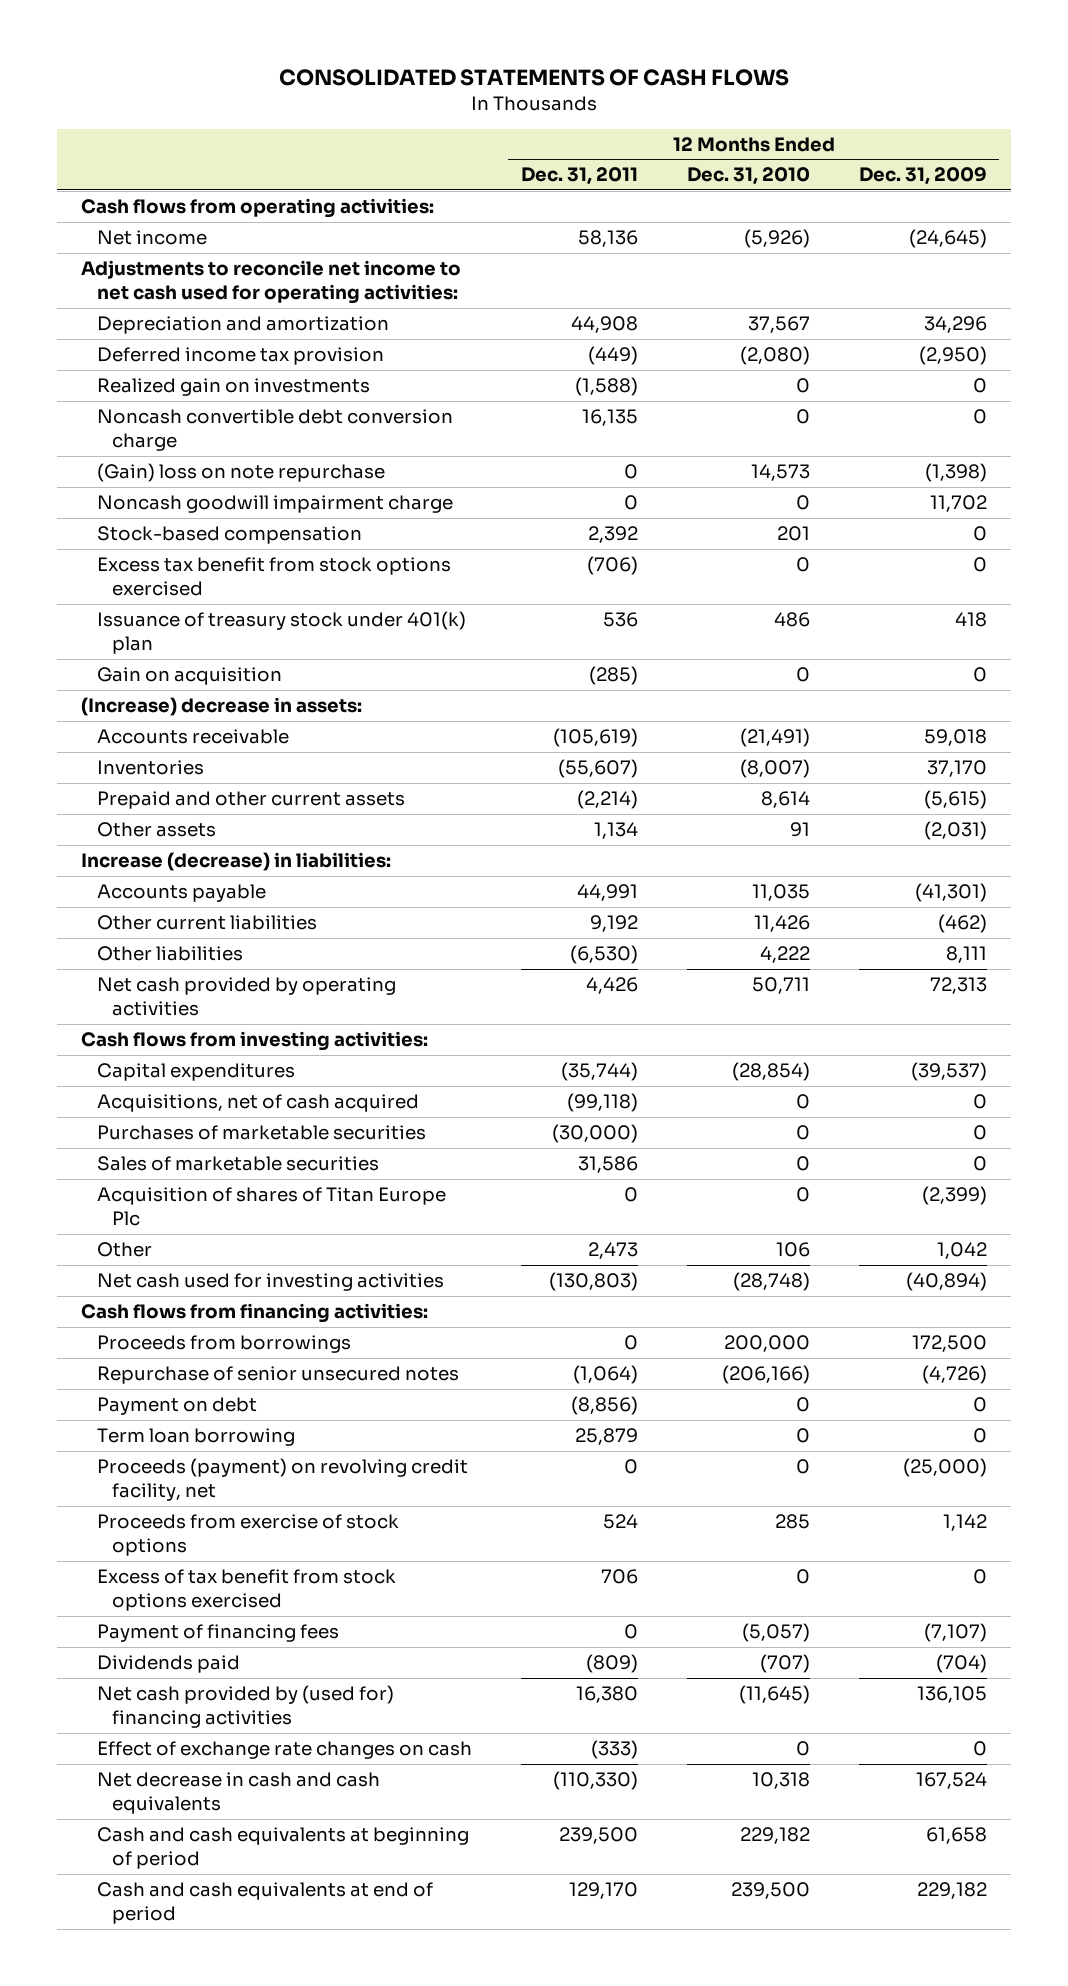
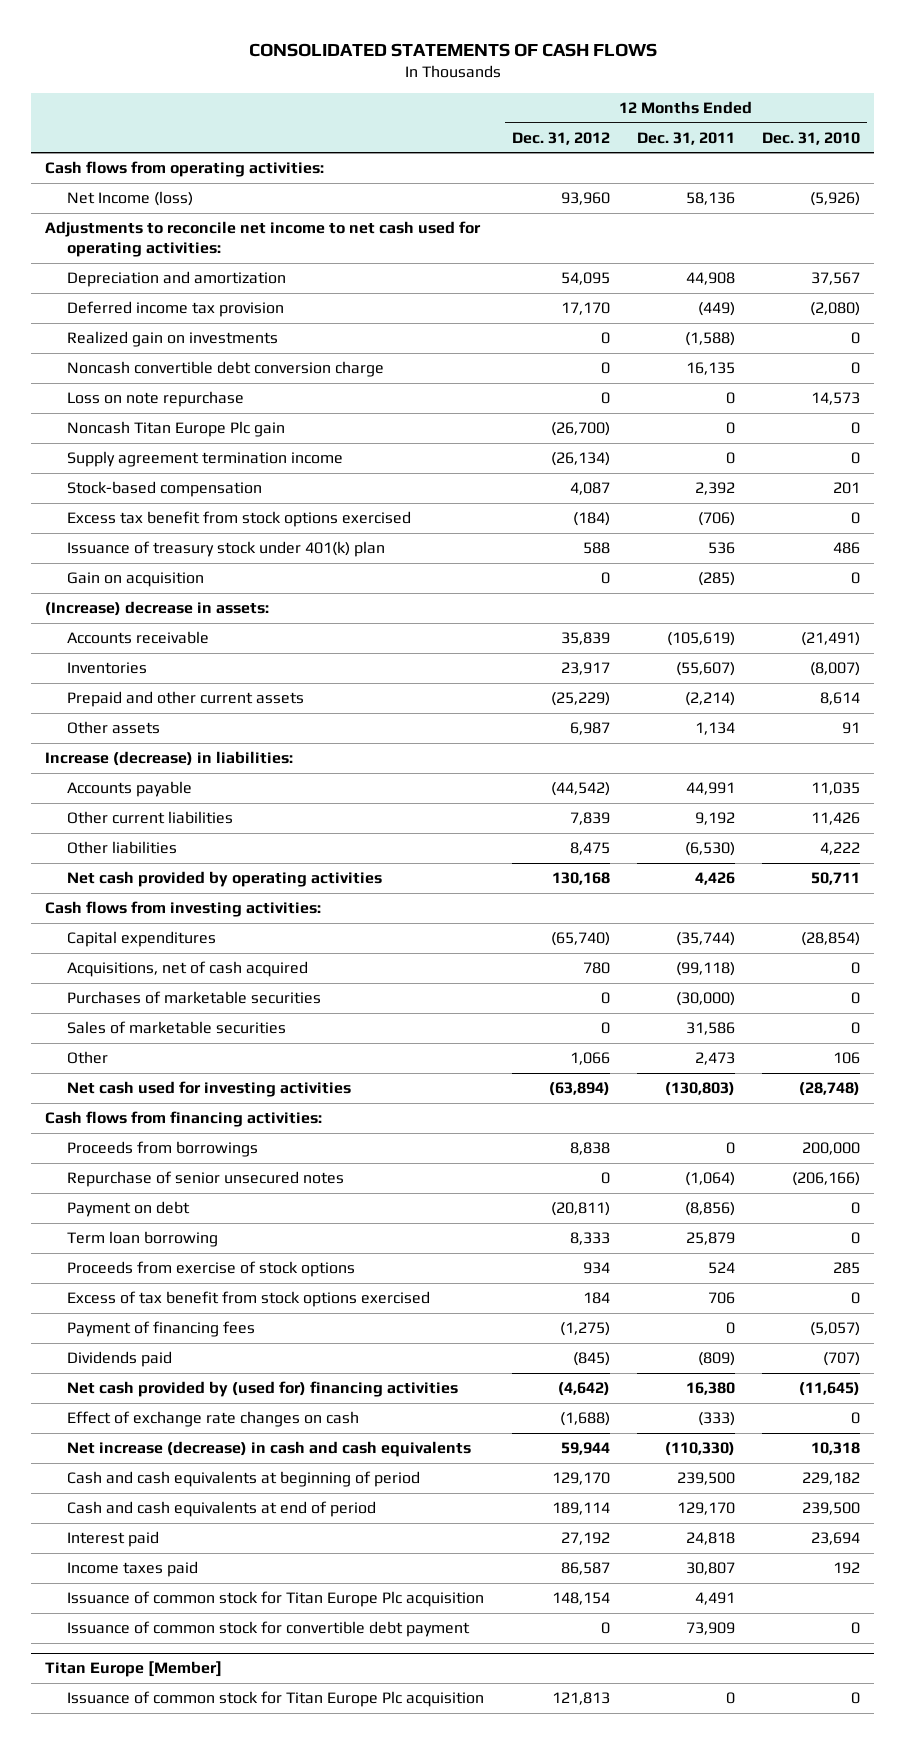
[858,167,987,186] Dec. 31, 2009 -> none
none -> [511,131,610,145] Dec. 31, 2012
[96,230,207,246] Net income -> [67,190,194,206] Net Income (loss)
[96,495,453,514] Noncash goodwill impairment charge -> none
[96,463,385,483] (Gain) loss on note repurchase -> [67,390,245,407] Loss on note repurchase
none -> [67,420,286,437] Noncash Titan Europe Plc gain
none -> [67,450,344,467] Supply agreement termination income
[96,1187,446,1226] Acquisition of shares of Titan Europe Plc -> none
[96,1458,468,1501] Proceeds (payment) on revolving credit facility, net -> none
[96,1772,380,1814] Net decrease in cash and cash equivalents -> [67,1440,472,1457] Net increase (decrease) in cash and cash equivalents
none -> [67,1530,160,1547] Interest paid
none -> [67,1560,199,1577] Income taxes paid
none -> [67,1590,485,1607] Issuance of common stock for Titan Europe Plc acquisition
none -> [67,1620,471,1637] Issuance of common stock for convertible debt payment
none -> [45,1660,223,1677] Titan Europe [Member]
none -> [67,1690,485,1707] Issuance of common stock for Titan Europe Plc acquisition

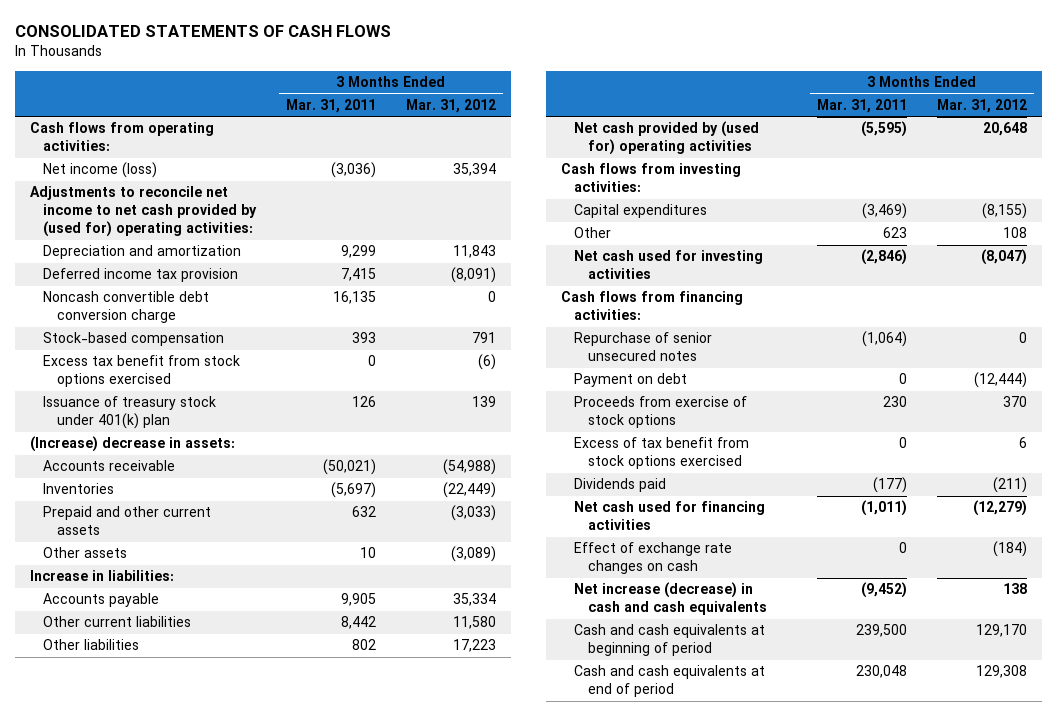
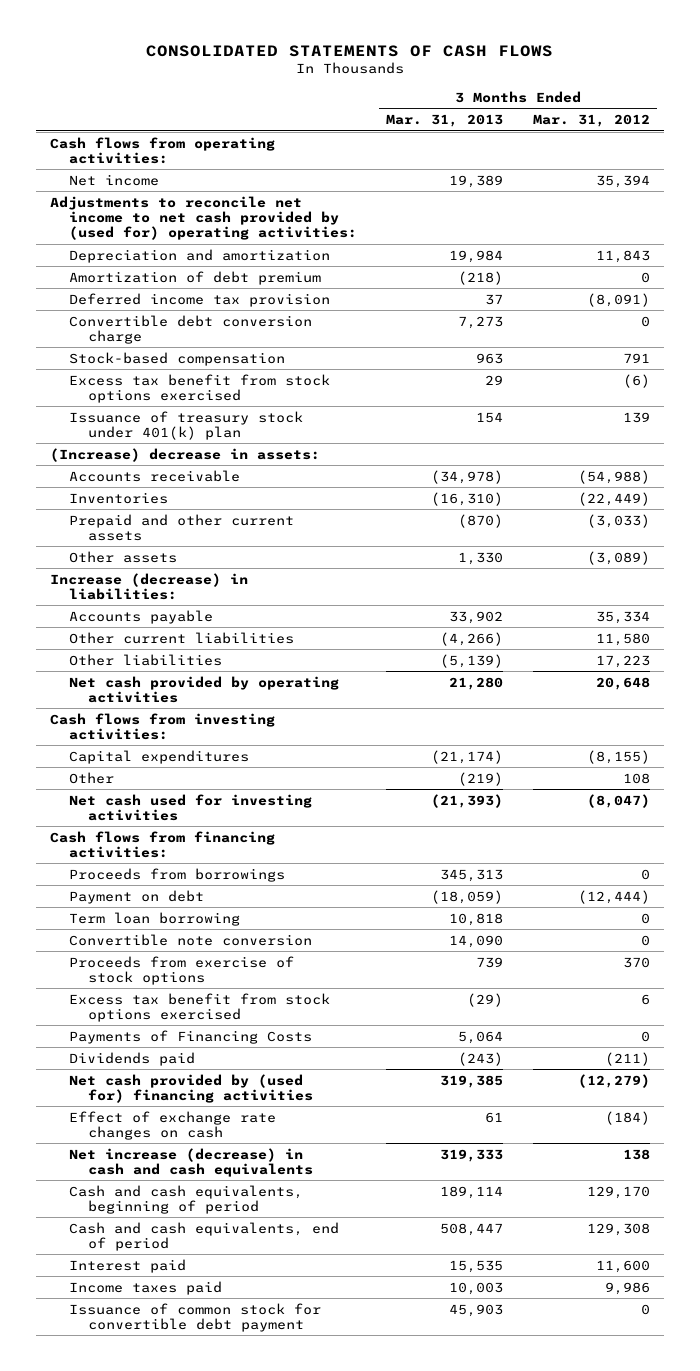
[286,98,377,113] Mar. 31, 2011 -> none
none -> [386,113,504,127] Mar. 31, 2013
[43,162,158,179] Net income (loss) -> [69,173,160,186] Net income
none -> [69,270,322,285] Amortization of debt premium
[43,291,210,324] Noncash convertible debt conversion charge -> [69,314,313,344] Convertible debt conversion charge
[30,570,175,582] Increase in liabilities: -> [50,572,249,600] Increase (decrease) in liabilities:
[574,121,760,156] Net cash provided by (used for) operating activities -> [69,675,340,703] Net cash provided by operating activities
[574,332,713,362] Repurchase of senior unsecured notes -> none
none -> [69,867,286,882] Proceeds from borrowings
none -> [69,911,241,926] Term loan borrowing
none -> [69,933,313,946] Convertible note conversion
[574,437,750,470] Excess of tax benefit from stock options exercised -> [69,992,331,1022] Excess tax benefit from stock options exercised
none -> [69,1029,313,1044] Payments of Financing Costs
[574,501,766,531] Net cash used for financing activities -> [69,1073,314,1103] Net cash provided by (used for) financing activities
[574,624,766,657] Cash and cash equivalents at beginning of period -> [69,1184,304,1214] Cash and cash equivalents, beginning of period
[574,665,766,698] Cash and cash equivalents at end of period -> [69,1221,340,1251] Cash and cash equivalents, end of period
none -> [69,1258,187,1273] Interest paid
none -> [69,1280,223,1295] Income taxes paid
none -> [69,1302,322,1332] Issuance of common stock for convertible debt payment

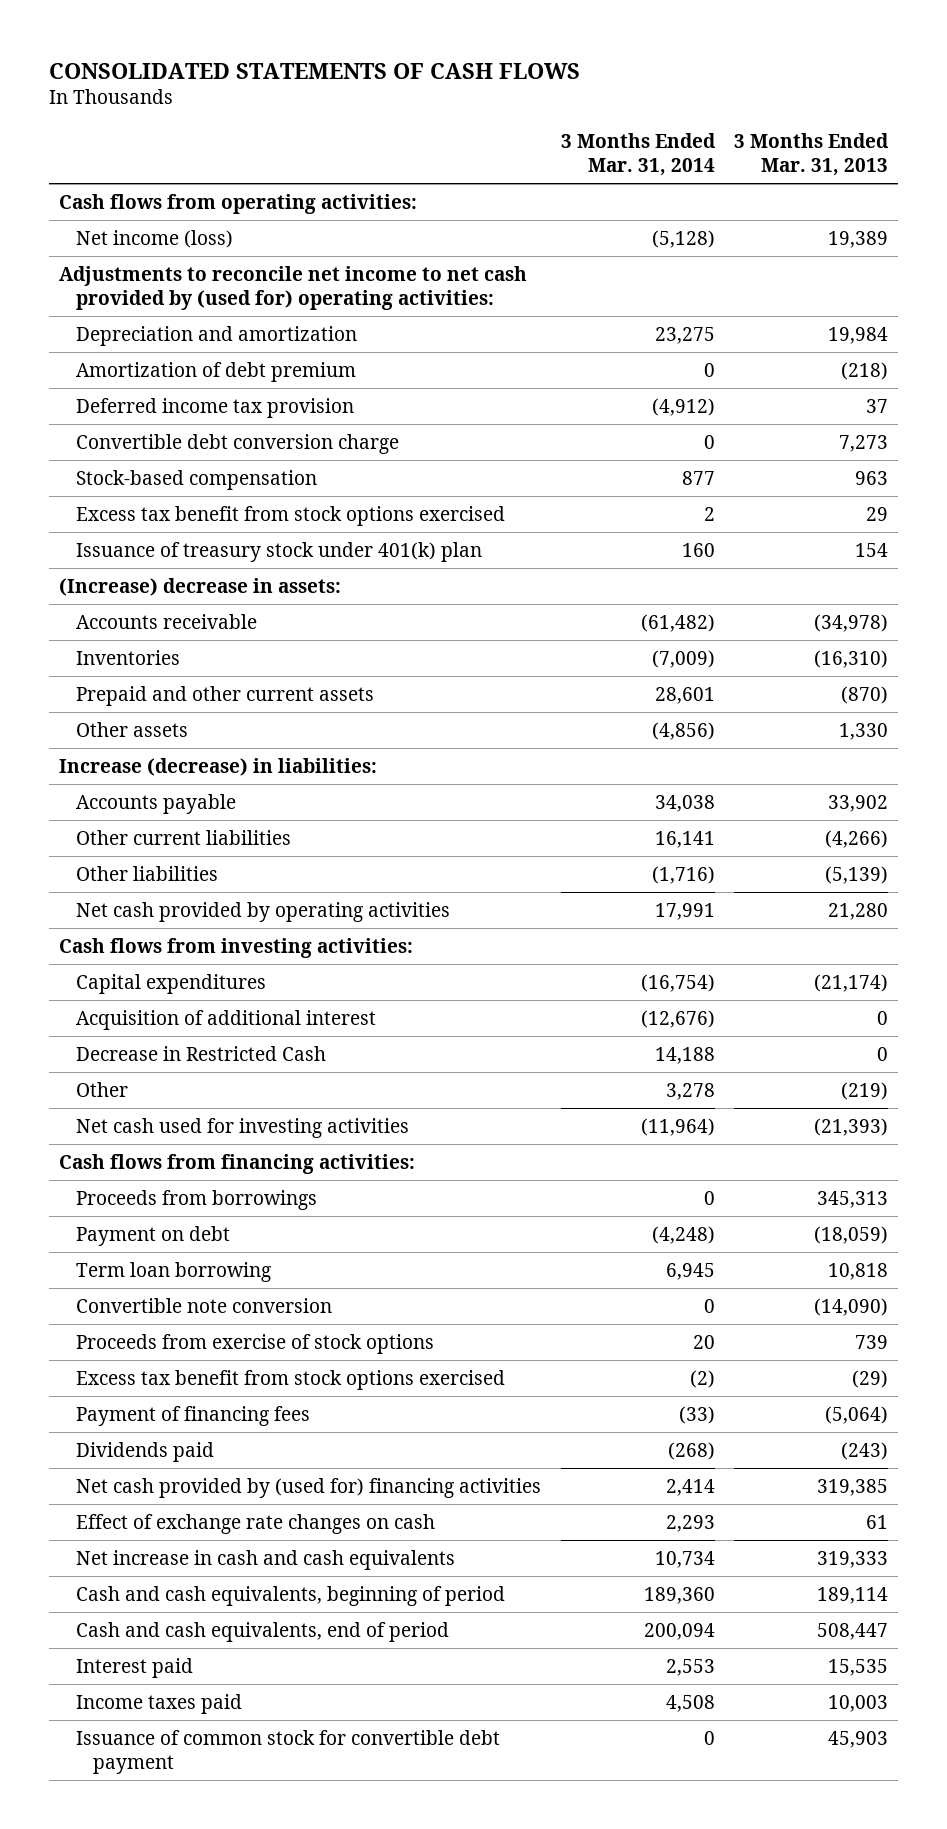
[532,113,650,127] Mar. 31, 2012 -> none
none -> [560,133,716,177] 3 Months Ended Mar. 31, 2014
[69,173,160,186] Net income -> [76,229,234,248] Net income (loss)
none -> [76,1009,377,1030] Acquisition of additional interest
none -> [76,1045,327,1061] Decrease in Restricted Cash
[449,934,504,948] 14,090 -> [814,1297,889,1316] (14,090)
[69,1029,313,1044] Payments of Financing Costs -> [76,1405,311,1426] Payment of financing fees
[458,1030,504,1044] 5,064 -> [825,1405,889,1424] (5,064)
[69,1147,314,1177] Net increase (decrease) in cash and cash equivalents -> [76,1549,456,1570] Net increase in cash and cash equivalents

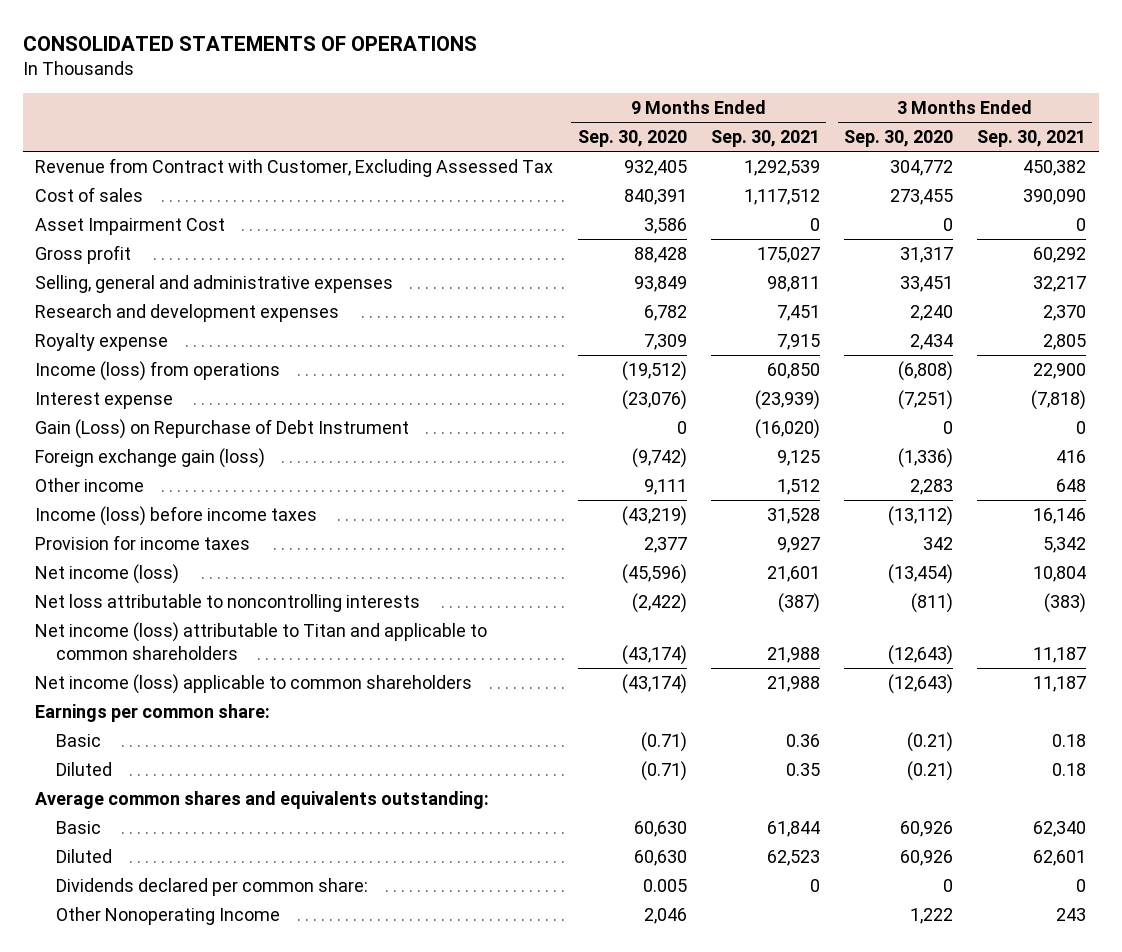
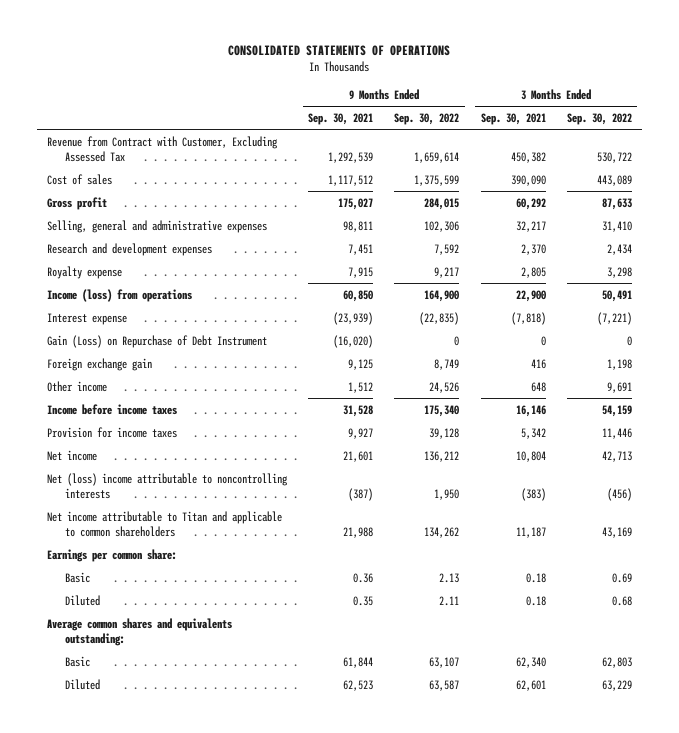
[577,130,687,148] Sep. 30, 2020 -> none
[844,130,954,148] Sep. 30, 2020 -> none
none -> [394,112,460,125] Sep. 30, 2022
none -> [566,112,632,125] Sep. 30, 2022
[35,217,226,235] Asset Impairment Cost -> none
[35,447,266,468] Foreign exchange gain (loss) -> [47,357,153,371] Foreign exchange gain
[35,505,318,526] Income (loss) before income taxes -> [47,403,178,415] Income before income taxes
[35,673,473,694] Net income (loss) applicable to common shareholders -> none
[35,563,180,584] Net income (loss) -> [47,449,98,461] Net income
[35,593,421,612] Net loss attributable to noncontrolling interests -> [47,472,289,499] Net (loss) income attributable to noncontrolling interests
[35,621,488,661] Net income (loss) attributable to Titan and applicable to common shareholders -> [47,510,283,537] Net income attributable to Titan and applicable to common shareholders
[56,877,369,896] Dividends declared per common share: -> none
[56,906,281,925] Other Nonoperating Income -> none

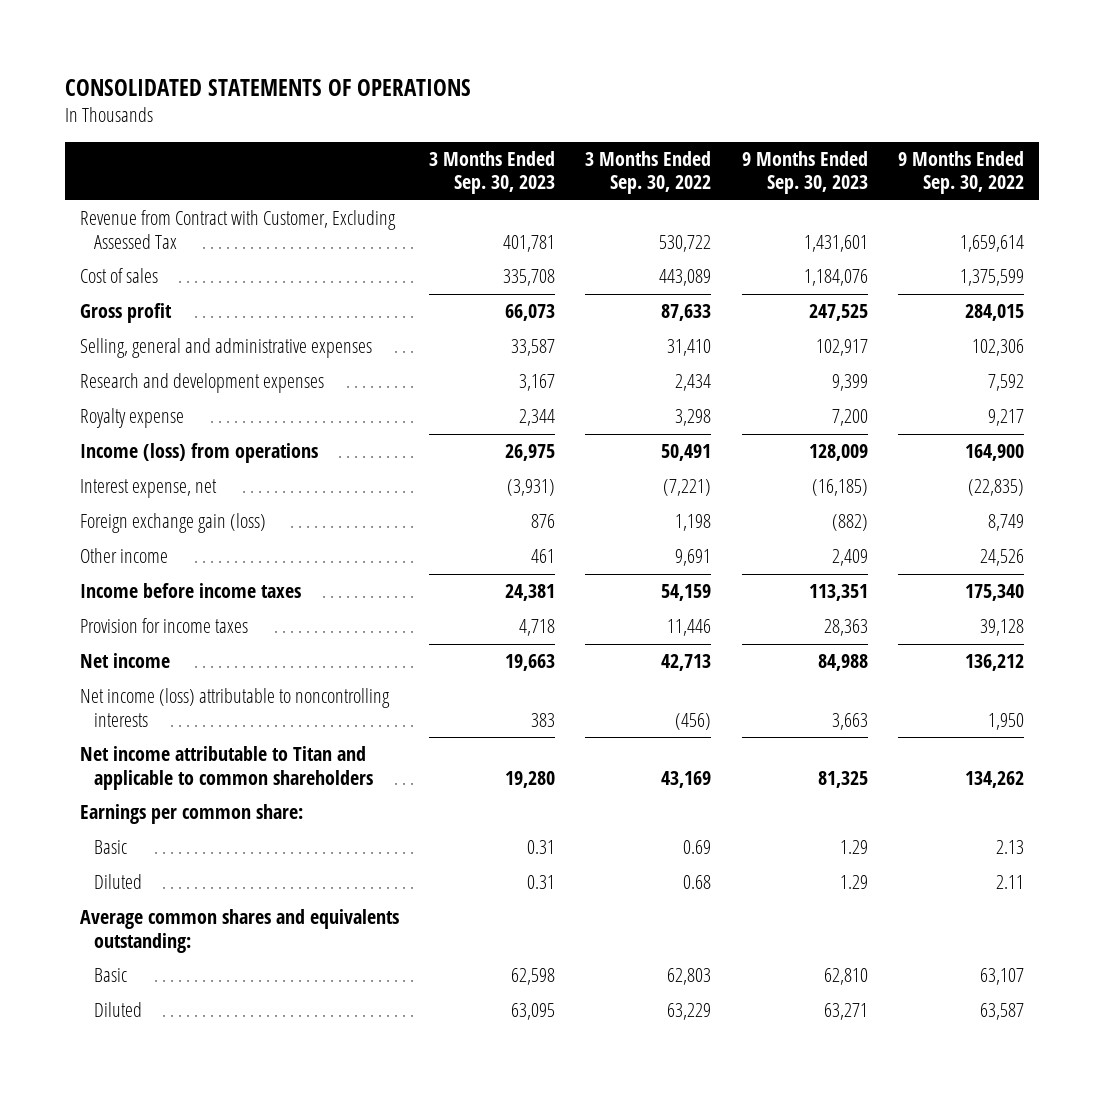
[308,112,374,125] Sep. 30, 2021 -> none
[480,112,546,125] Sep. 30, 2021 -> none
none -> [429,151,556,195] 3 Months Ended Sep. 30, 2023
none -> [741,151,868,195] 9 Months Ended Sep. 30, 2023
[47,334,268,348] Gain (Loss) on Repurchase of Debt Instrument -> none
[47,312,128,325] Interest expense -> [80,479,218,499] Interest expense, net
[47,357,153,371] Foreign exchange gain -> [80,513,267,534] Foreign exchange gain (loss)
[47,472,289,499] Net (loss) income attributable to noncontrolling interests -> [80,688,391,727] Net income (loss) attributable to noncontrolling interests

